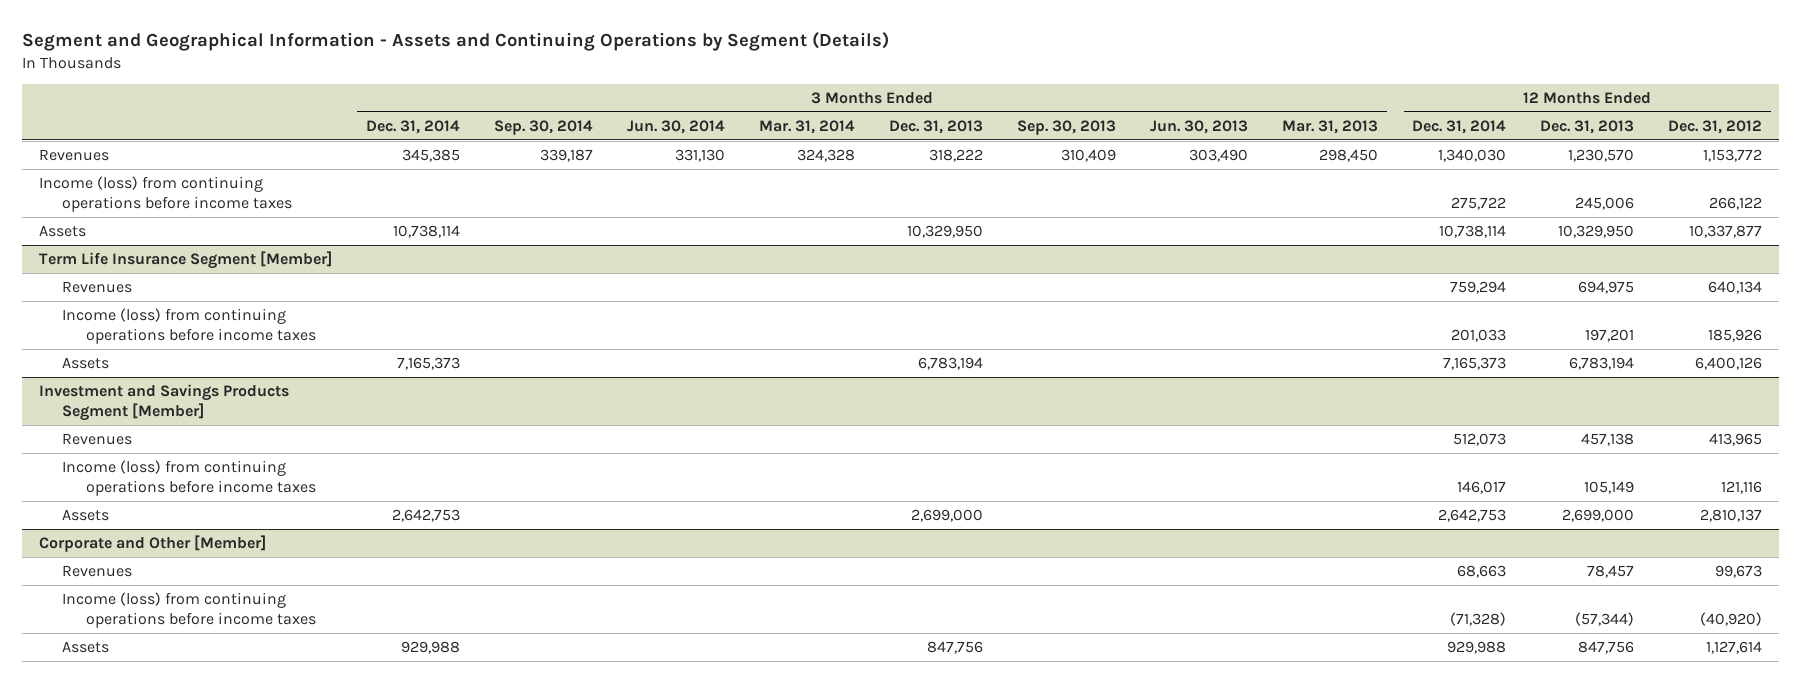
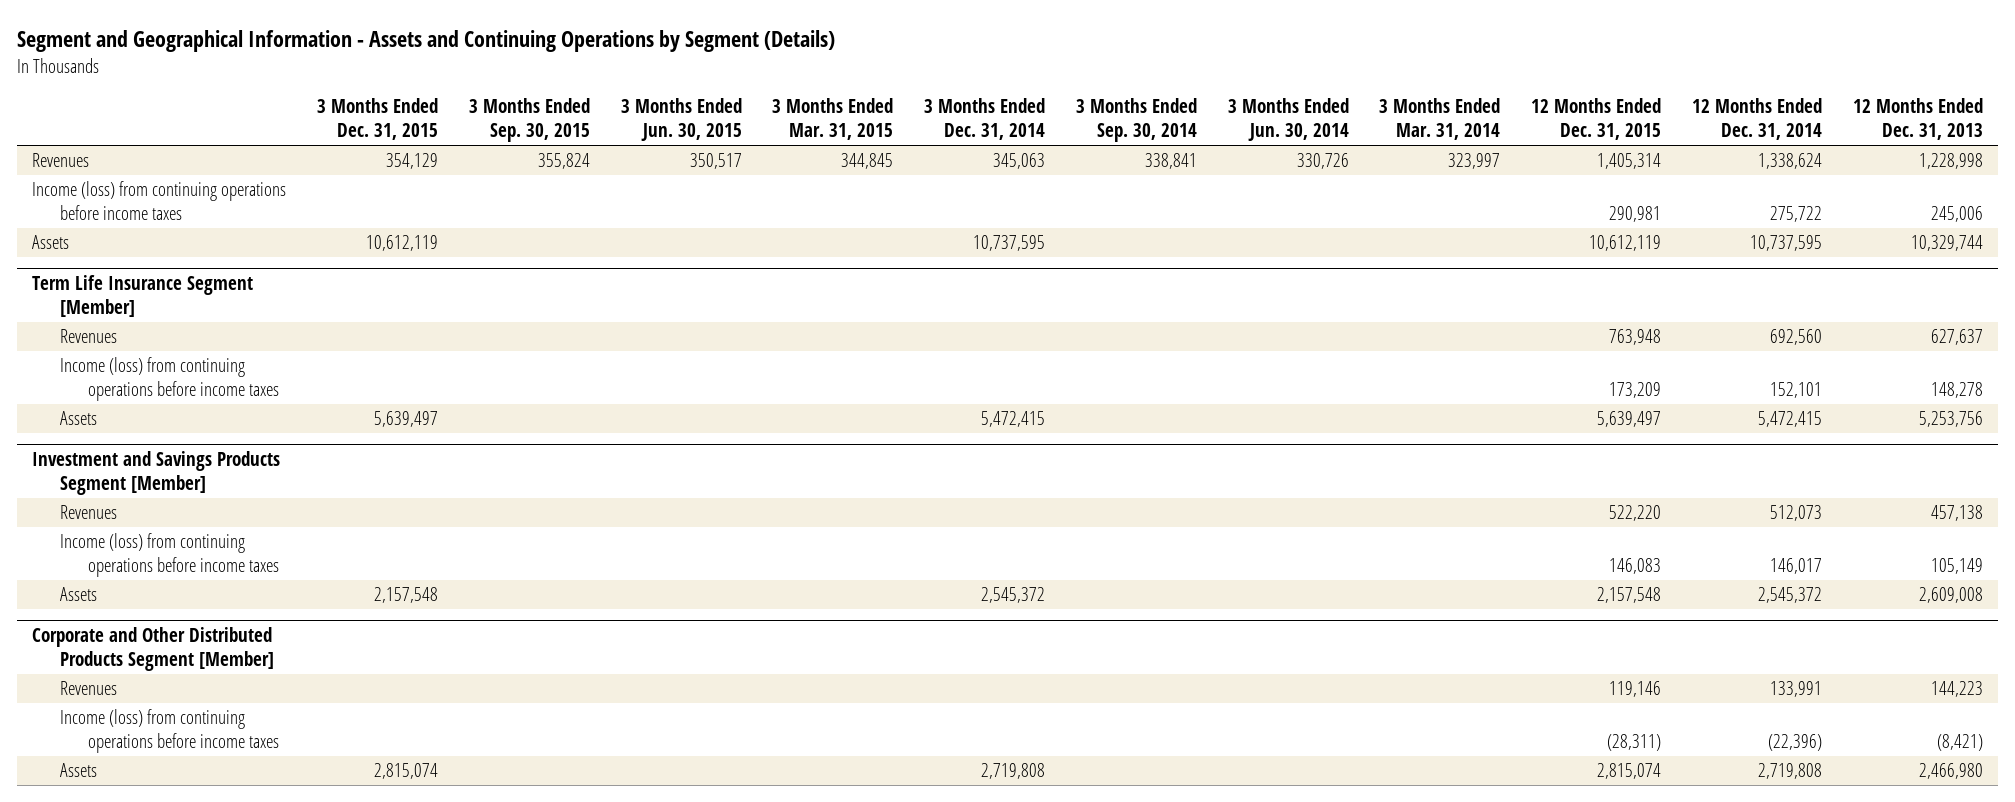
[888,119,983,134] Dec. 31, 2013 -> none
[1016,119,1116,135] Sep. 30, 2013 -> none
[1149,119,1248,134] Jun. 30, 2013 -> none
[1282,119,1379,134] Mar. 31, 2013 -> none
[1668,119,1763,134] Dec. 31, 2012 -> none
none -> [317,98,439,141] 3 Months Ended Dec. 31, 2015
none -> [468,98,590,143] 3 Months Ended Sep. 30, 2015
none -> [620,98,742,142] 3 Months Ended Jun. 30, 2015
none -> [772,98,894,141] 3 Months Ended Mar. 31, 2015
none -> [1531,98,1662,141] 12 Months Ended Dec. 31, 2015
[401,148,460,162] 345,385 -> [993,153,1046,170] 345,063
[539,148,593,162] 339,187 -> [1144,153,1197,170] 338,841
[674,148,725,162] 331,130 -> [1296,153,1349,170] 330,726
[796,148,855,162] 324,328 -> [1448,153,1501,170] 323,997
[1438,148,1507,162] 1,340,030 -> [1757,153,1822,170] 1,338,624
[1568,148,1635,162] 1,230,570 -> [1918,153,1983,170] 1,228,998
[392,224,460,238] 10,738,114 -> [973,235,1046,252] 10,737,595
[1439,224,1507,238] 10,738,114 -> [1749,235,1822,252] 10,737,595
[1558,224,1635,238] 10,329,950 -> [1910,235,1983,252] 10,329,744
[1450,280,1507,294] 759,294 -> [1769,329,1822,346] 692,560
[1578,280,1635,294] 694,975 -> [1930,329,1983,346] 627,637
[1451,328,1507,342] 201,033 -> [1769,382,1822,399] 152,101
[1585,328,1635,342] 197,201 -> [1930,382,1983,399] 148,278
[396,356,460,370] 7,165,373 -> [981,411,1046,428] 5,472,415
[1443,356,1507,370] 7,165,373 -> [1757,411,1822,428] 5,472,415
[1569,356,1635,370] 6,783,194 -> [1918,411,1983,428] 5,253,756
[391,508,460,522] 2,642,753 -> [981,587,1046,604] 2,545,372
[1438,508,1507,522] 2,642,753 -> [1757,587,1822,604] 2,545,372
[1562,508,1635,522] 2,699,000 -> [1918,587,1983,604] 2,609,008
[38,534,266,552] Corporate and Other [Member] -> [32,627,275,672] Corporate and Other Distributed Products Segment [Member]
[1457,564,1507,578] 68,663 -> [1769,681,1822,698] 133,991
[1587,564,1635,578] 78,457 -> [1930,681,1983,698] 144,223
[1450,611,1507,626] (71,328) -> [1767,734,1822,752] (22,396)
[1575,611,1635,626] (57,344) -> [1936,734,1983,752] (8,421)
[400,640,460,654] 929,988 -> [981,763,1046,780] 2,719,808
[1447,640,1507,654] 929,988 -> [1757,763,1822,780] 2,719,808
[1578,640,1635,654] 847,756 -> [1918,763,1983,780] 2,466,980

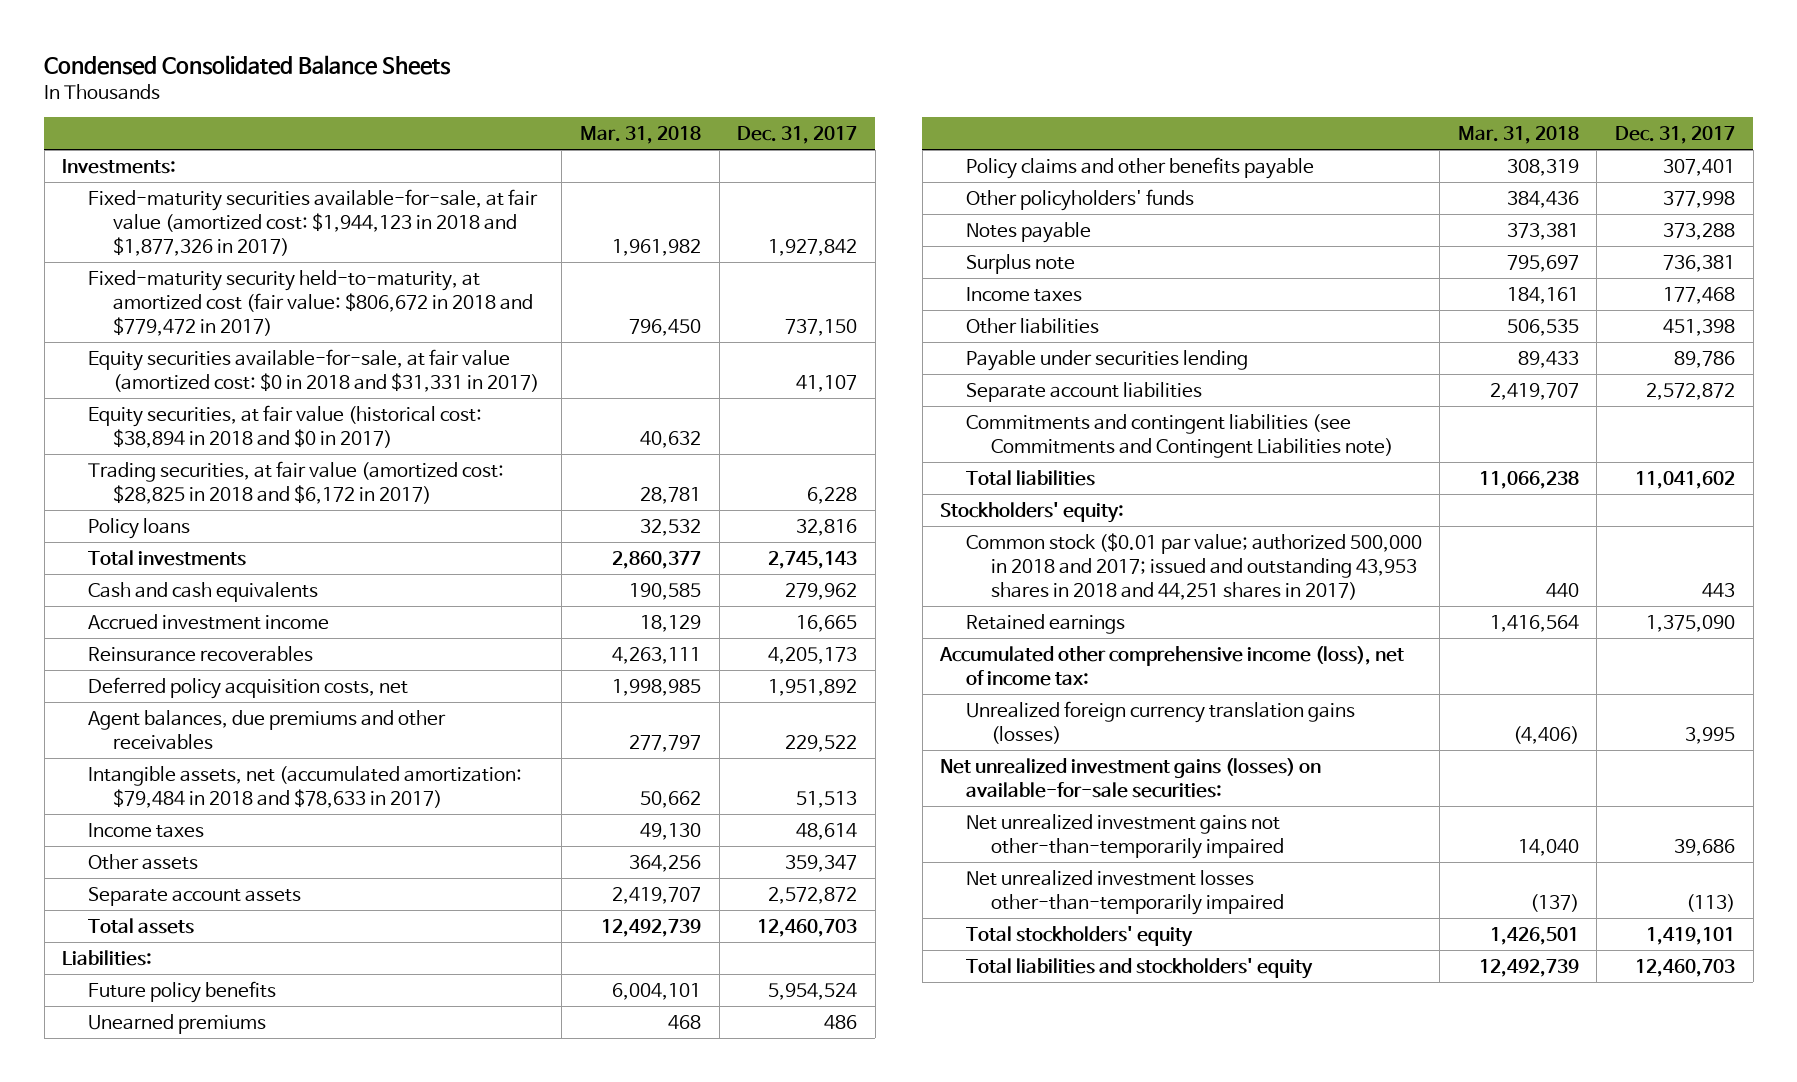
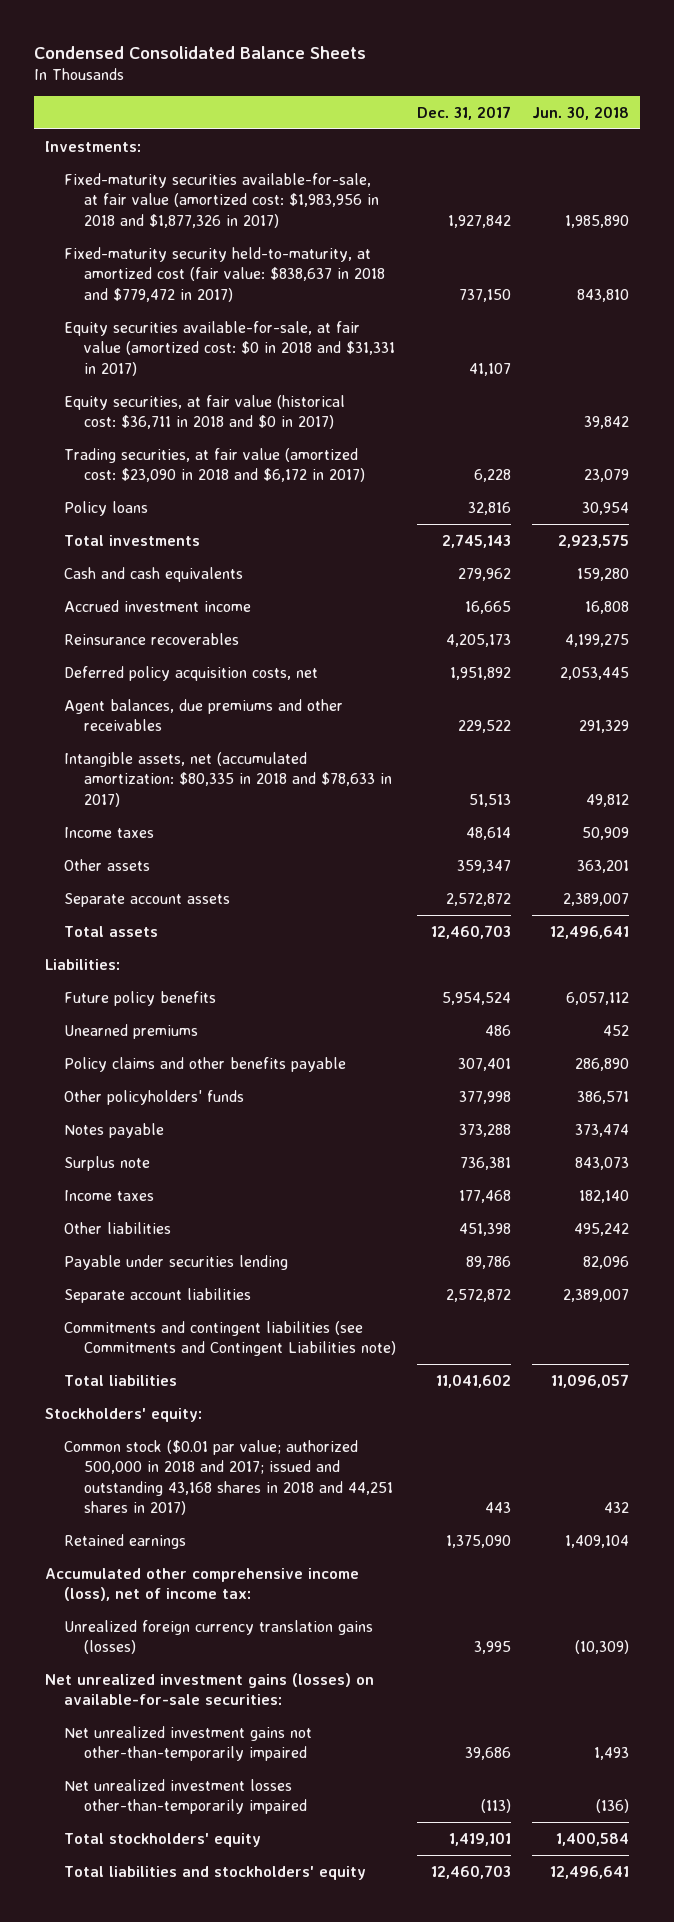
[579,125,701,144] Mar. 31, 2018 -> none
none -> [532,105,630,120] Jun. 30, 2018
[87,188,538,257] Fixed-maturity securities available-for-sale, at fair value (amortized cost: $1,944,123 in 2018 and $1,877,326 in 2017) -> [64,172,380,228] Fixed-maturity securities available-for-sale, at fair value (amortized cost: $1,983,956 in 2018 and $1,877,326 in 2017)
[87,269,533,337] Fixed-maturity security held-to-maturity, at amortized cost (fair value: $806,672 in 2018 and $779,472 in 2017) -> [64,246,386,302] Fixed-maturity security held-to-maturity, at amortized cost (fair value: $838,637 in 2018 and $779,472 in 2017)
[87,404,482,448] Equity securities, at fair value (historical cost: $38,894 in 2018 and $0 in 2017) -> [64,394,346,430] Equity securities, at fair value (historical cost: $36,711 in 2018 and $0 in 2017)
[87,460,504,504] Trading securities, at fair value (amortized cost: $28,825 in 2018 and $6,172 in 2017) -> [64,447,366,483] Trading securities, at fair value (amortized cost: $23,090 in 2018 and $6,172 in 2017)
[87,765,522,808] Intangible assets, net (accumulated amortization: $79,484 in 2018 and $78,633 in 2017) -> [64,751,393,807] Intangible assets, net (accumulated amortization: $80,335 in 2018 and $78,633 in 2017)
[965,532,1422,601] Common stock ($0.01 par value; authorized 500,000 in 2018 and 2017; issued and outstanding 43,953 shares in 2018 and 44,251 shares in 2017) -> [64,1439,394,1516] Common stock ($0.01 par value; authorized 500,000 in 2018 and 2017; issued and outstanding 43,168 shares in 2018 and 44,251 shares in 2017)

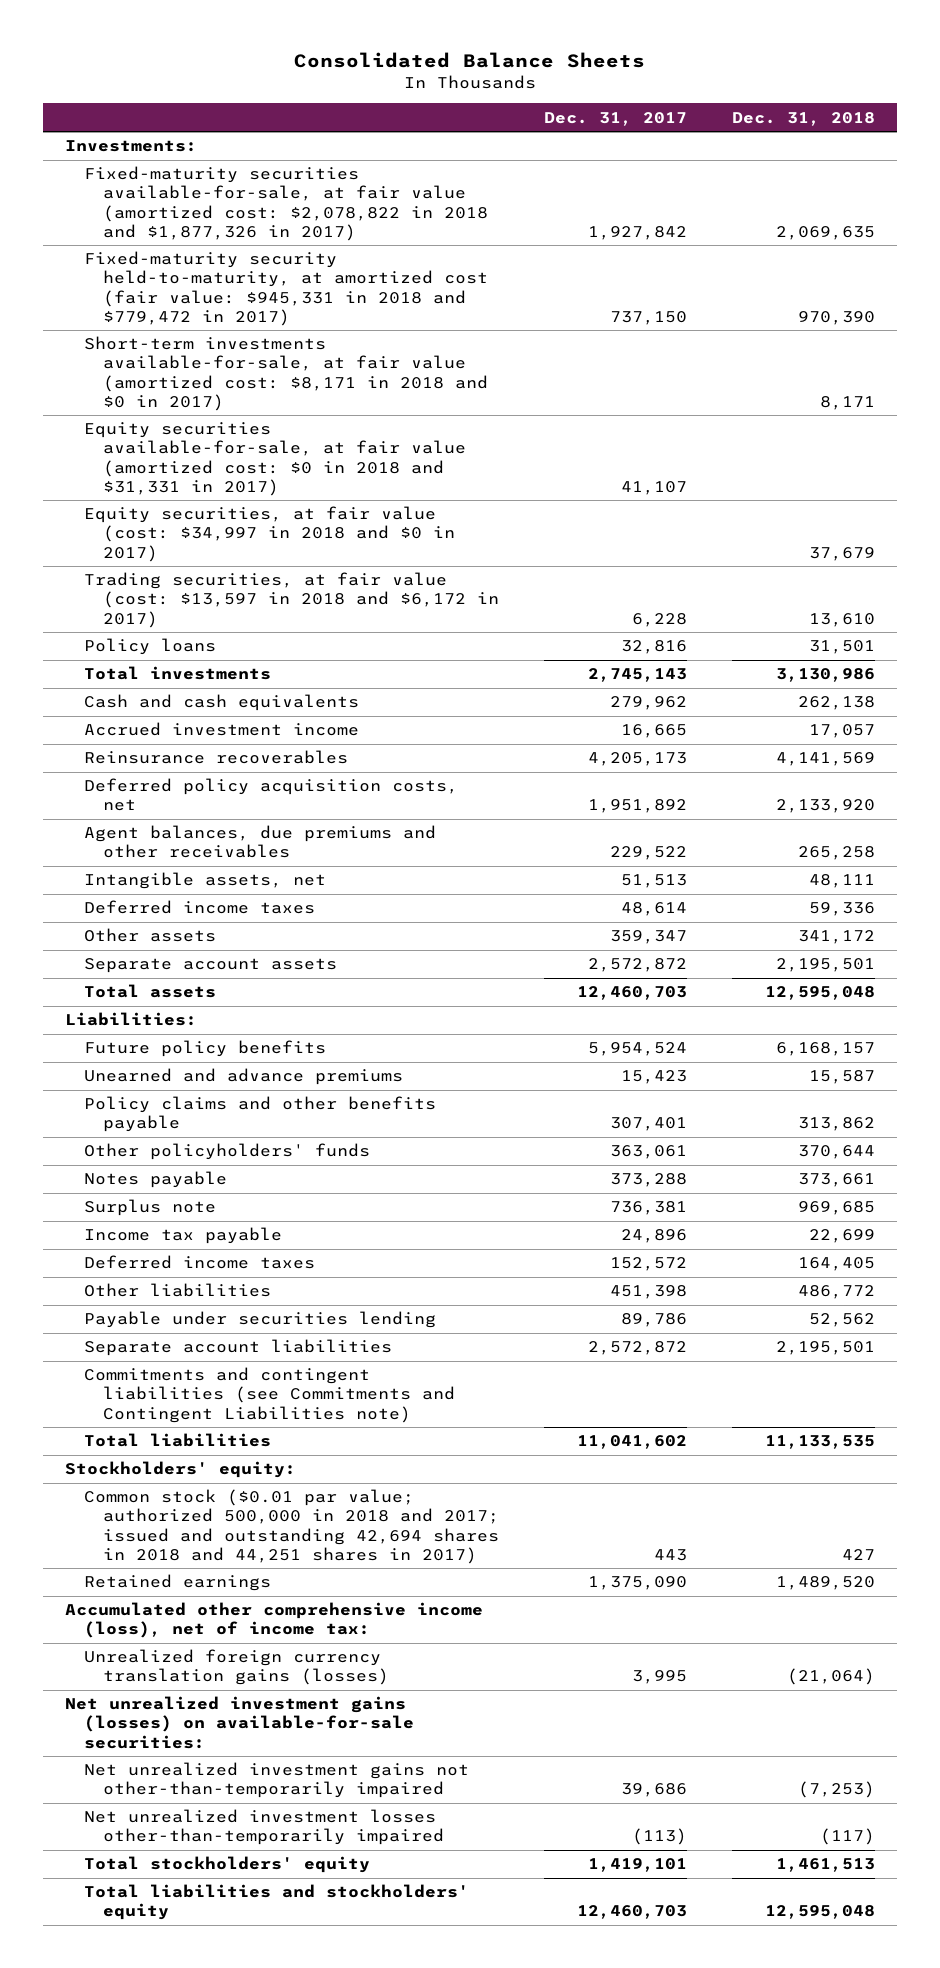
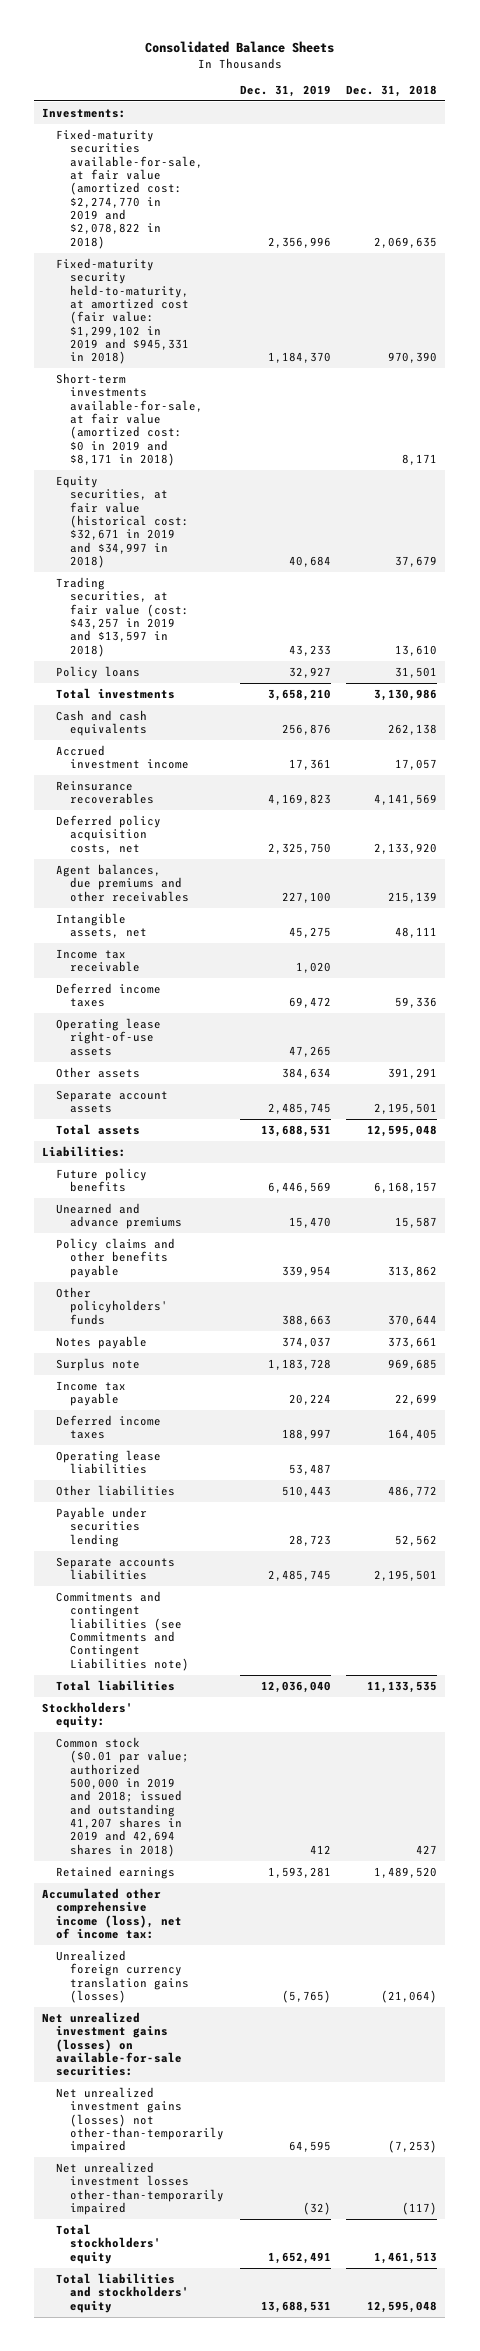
[543,111,687,126] Dec. 31, 2017 -> none
none -> [239,84,331,97] Dec. 31, 2019
[84,422,467,496] Equity securities available-for-sale, at fair value (amortized cost: $0 in 2018 and $31,331 in 2017) -> none
[84,166,489,241] Fixed-maturity securities available-for-sale, at fair value (amortized cost: $2,078,822 in 2018 and $1,877,326 in 2017) -> [56,128,203,249] Fixed-maturity securities available-for-sale, at fair value (amortized cost: $2,274,770 in 2019 and $2,078,822 in 2018)
[84,251,489,326] Fixed-maturity security held-to-maturity, at amortized cost (fair value: $945,331 in 2018 and $779,472 in 2017) -> [56,257,189,365] Fixed-maturity security held-to-maturity, at amortized cost (fair value: $1,299,102 in 2019 and $945,331 in 2018)
[84,336,489,411] Short-term investments available-for-sale, at fair value (amortized cost: $8,171 in 2018 and $0 in 2017) -> [56,372,203,467] Short-term investments available-for-sale, at fair value (amortized cost: $0 in 2019 and $8,171 in 2018)
[84,506,456,562] Equity securities, at fair value (cost: $34,997 in 2018 and $0 in 2017) -> [56,475,189,569] Equity securities, at fair value (historical cost: $32,671 in 2019 and $34,997 in 2018)
[84,572,500,628] Trading securities, at fair value (cost: $13,597 in 2018 and $6,172 in 2017) -> [56,576,189,657] Trading securities, at fair value (cost: $43,257 in 2019 and $13,597 in 2018)
[797,846,875,861] 265,258 -> [388,891,438,903] 215,139
none -> [56,948,140,973] Income tax receivable
none -> [56,1017,162,1056] Operating lease right-of-use assets
[797,930,875,945] 341,172 -> [388,1067,438,1079] 391,291
none -> [56,1449,162,1475] Operating lease liabilities
[84,1339,393,1357] Separate account liabilities -> [56,1556,176,1581] Separate accounts liabilities
[84,1489,500,1564] Common stock ($0.01 par value; authorized 500,000 in 2018 and 2017; issued and outstanding 42,694 shares in 2018 and 44,251 shares in 2017) -> [56,1736,189,1857] Common stock ($0.01 par value; authorized 500,000 in 2019 and 2018; issued and outstanding 41,207 shares in 2019 and 42,694 shares in 2018)
[84,1762,470,1799] Net unrealized investment gains not other-than-temporarily impaired -> [56,2086,224,2154] Net unrealized investment gains (losses) not other-than-temporarily impaired

